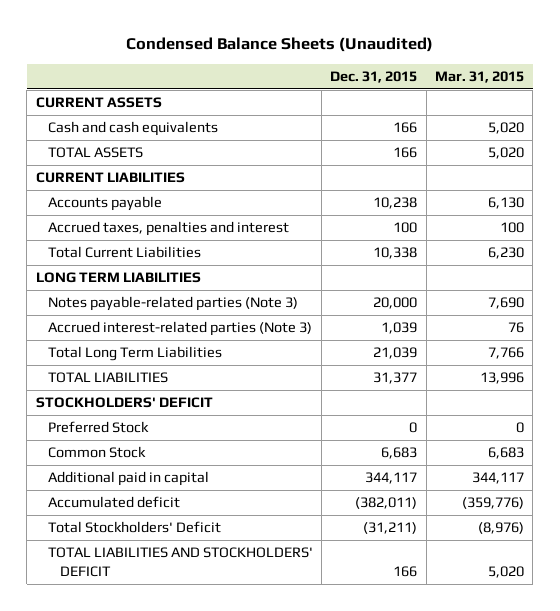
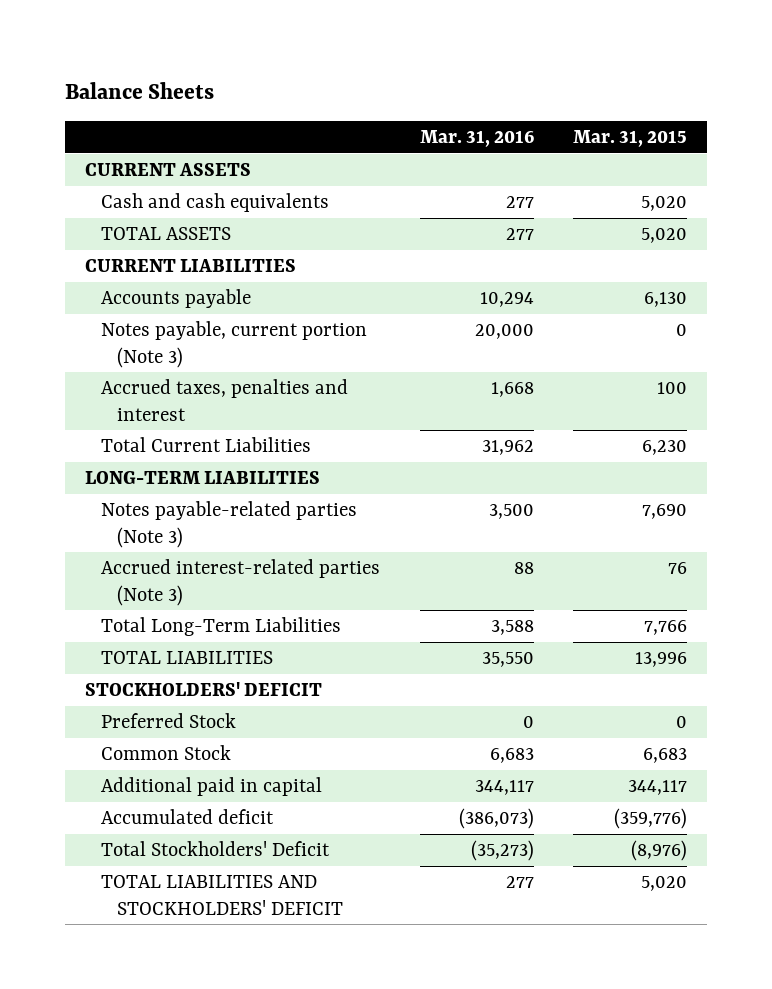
[125,37,433,53] Condensed Balance Sheets (Unaudited) -> [65,81,215,99] Balance Sheets
[330,70,418,83] Dec. 31, 2015 -> none
none -> [419,129,534,147] Mar. 31, 2016
none -> [101,321,368,368] Notes payable, current portion (Note 3)
[35,272,201,284] LONG TERM LIABILITIES -> [85,471,321,485] LONG-TERM LIABILITIES
[47,346,222,362] Total Long Term Liabilities -> [101,617,342,637] Total Long-Term Liabilities

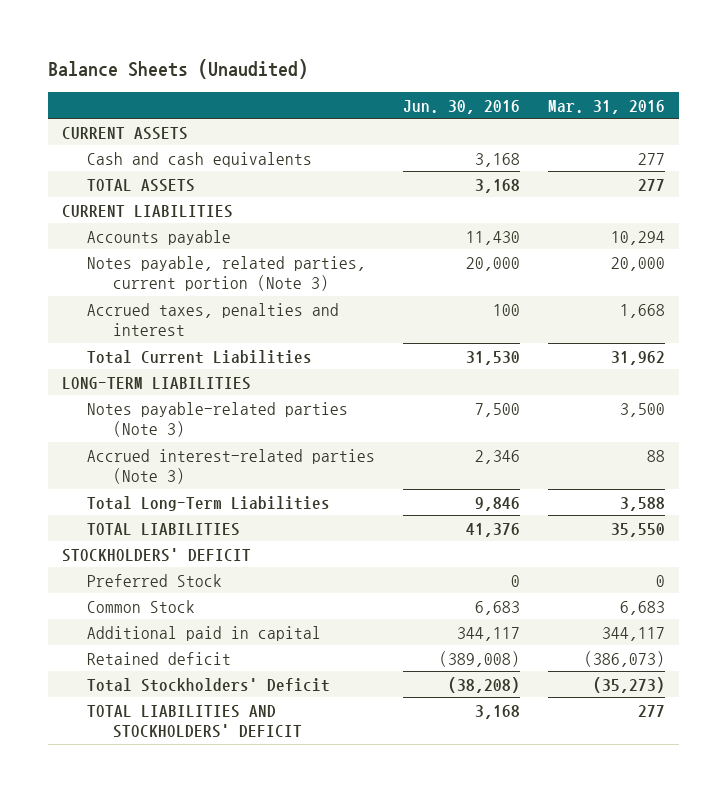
[65,81,215,99] Balance Sheets -> [48,58,309,79] Balance Sheets (Unaudited)
[573,129,688,147] Mar. 31, 2015 -> none
none -> [403,99,521,114] Jun. 30, 2016
[101,321,368,368] Notes payable, current portion (Note 3) -> [87,255,367,292] Notes payable, related parties, current portion (Note 3)
[101,809,275,825] Accumulated deficit -> [87,651,232,665] Retained deficit

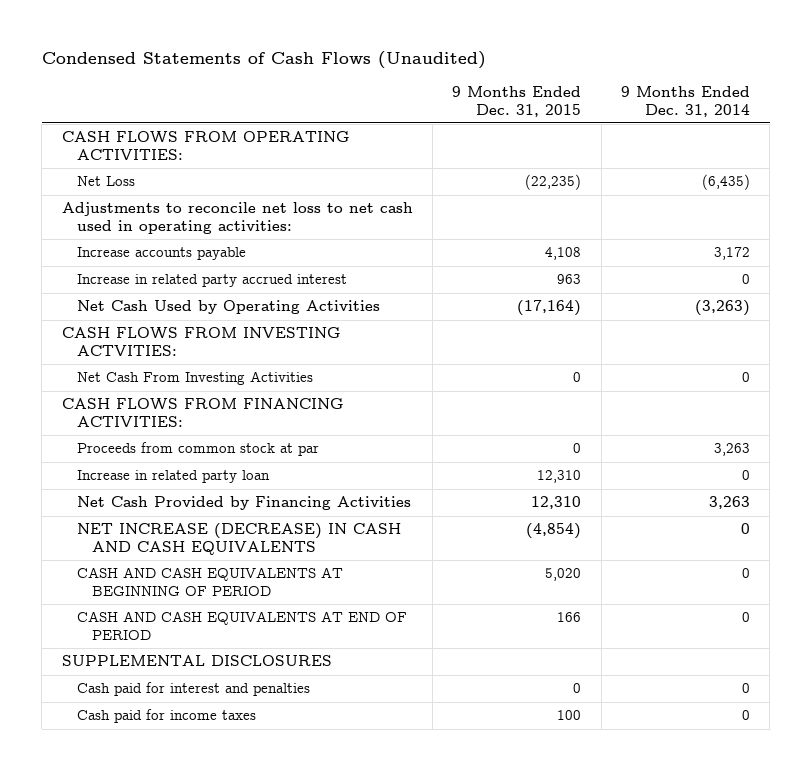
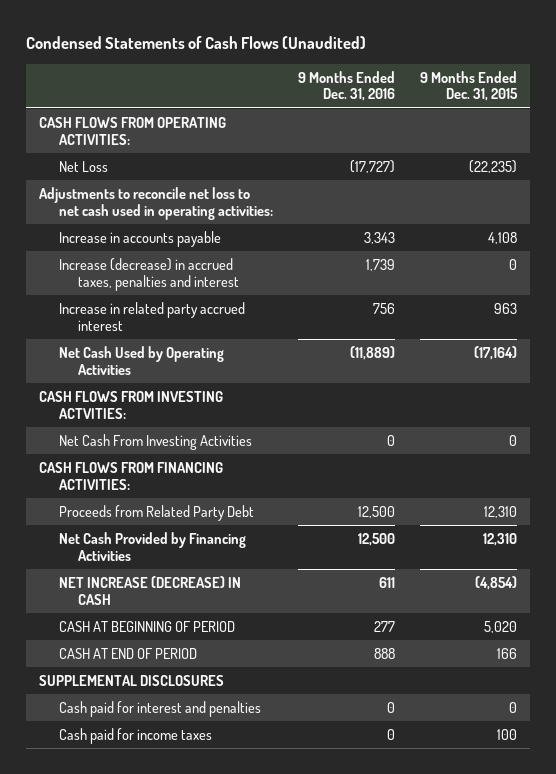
[621,85,751,117] 9 Months Ended Dec. 31, 2014 -> none
none -> [297,70,395,102] 9 Months Ended Dec. 31, 2016
[76,247,246,261] Increase accounts payable -> [58,230,221,247] Increase in accounts payable
none -> [58,257,240,291] Increase (decrease) in accrued taxes, penalties and interest
[76,442,319,457] Proceeds from common stock at par -> none
[76,470,270,484] Increase in related party loan -> [58,504,254,521] Proceeds from Related Party Debt
[76,523,401,556] NET INCREASE (DECREASE) IN CASH AND CASH EQUIVALENTS -> [58,575,241,605] NET INCREASE (DECREASE) IN CASH
[76,567,343,597] CASH AND CASH EQUIVALENTS AT BEGINNING OF PERIOD -> [58,620,235,632] CASH AT BEGINNING OF PERIOD
[76,611,407,641] CASH AND CASH EQUIVALENTS AT END OF PERIOD -> [58,647,197,659] CASH AT END OF PERIOD

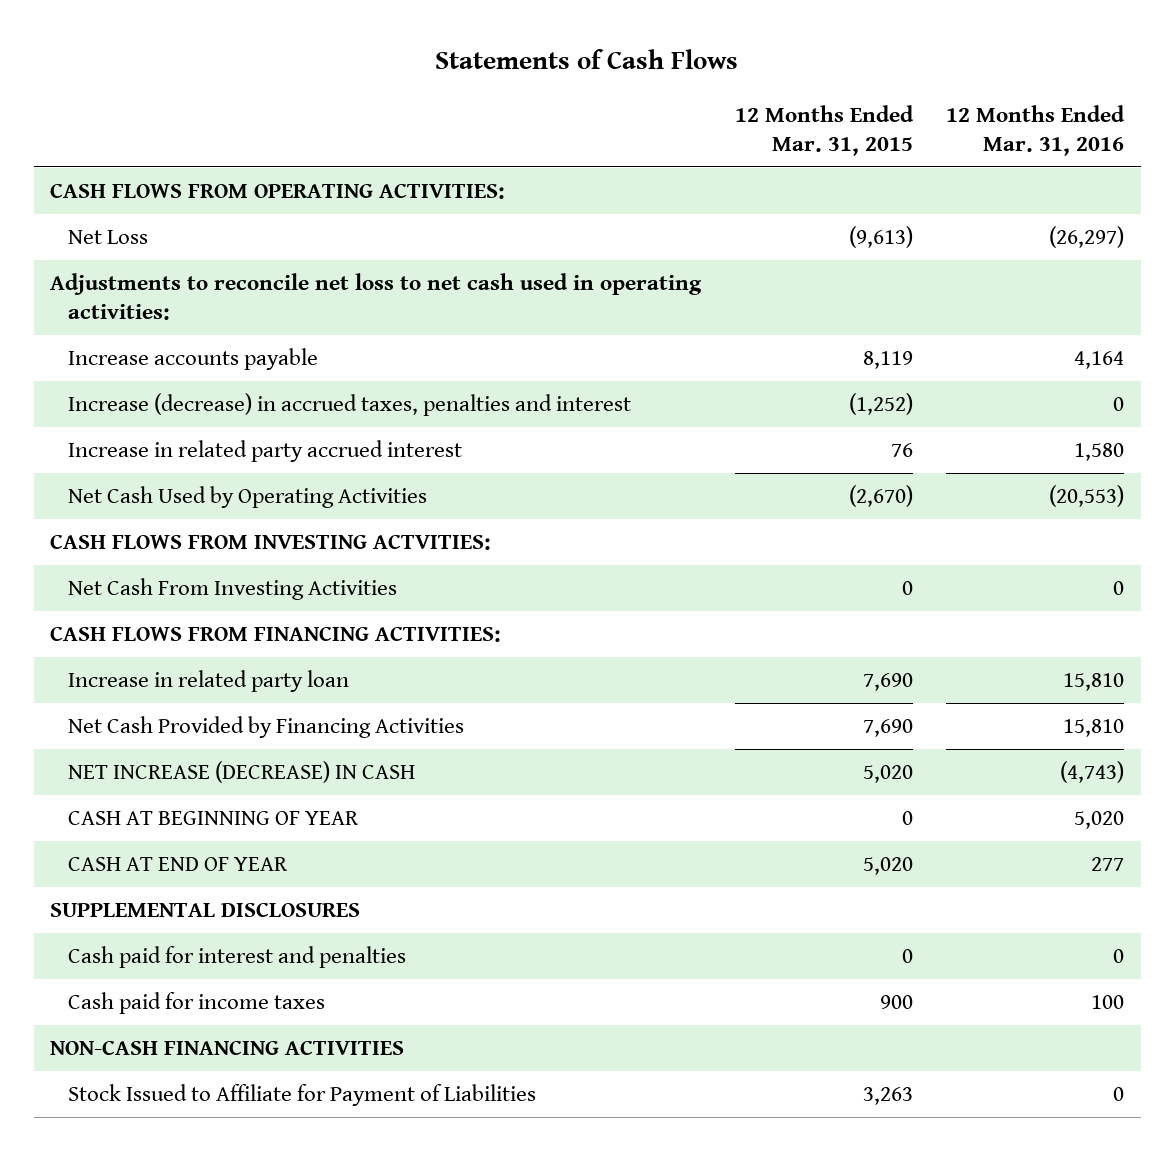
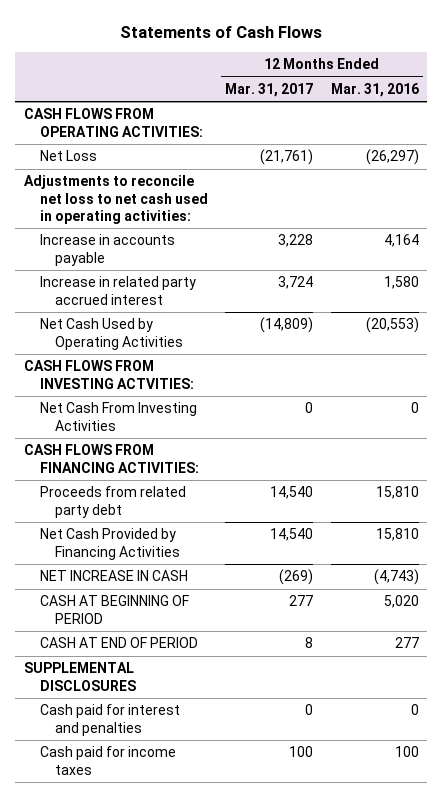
[734,104,914,157] 12 Months Ended Mar. 31, 2015 -> none
none -> [225,82,314,97] Mar. 31, 2017
[67,392,631,416] Increase (decrease) in accrued taxes, penalties and interest -> none
[67,347,318,370] Increase accounts payable -> [39,234,175,266] Increase in accounts payable
[67,669,349,692] Increase in related party loan -> [39,486,186,518] Proceeds from related party debt
[67,760,415,783] NET INCREASE (DECREASE) IN CASH -> [39,570,188,582] NET INCREASE IN CASH
[67,810,359,825] CASH AT BEGINNING OF YEAR -> [39,595,189,624] CASH AT BEGINNING OF PERIOD
[67,856,288,871] CASH AT END OF YEAR -> [39,637,198,649] CASH AT END OF PERIOD
[50,1039,405,1055] NON-CASH FINANCING ACTIVITIES -> none
[67,1083,536,1106] Stock Issued to Affiliate for Payment of Liabilities -> none

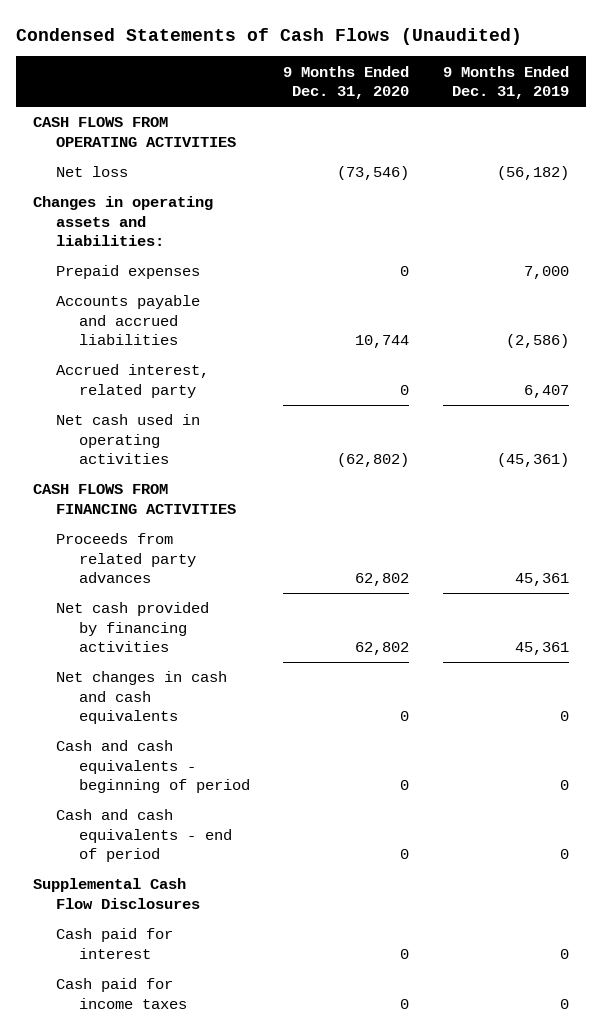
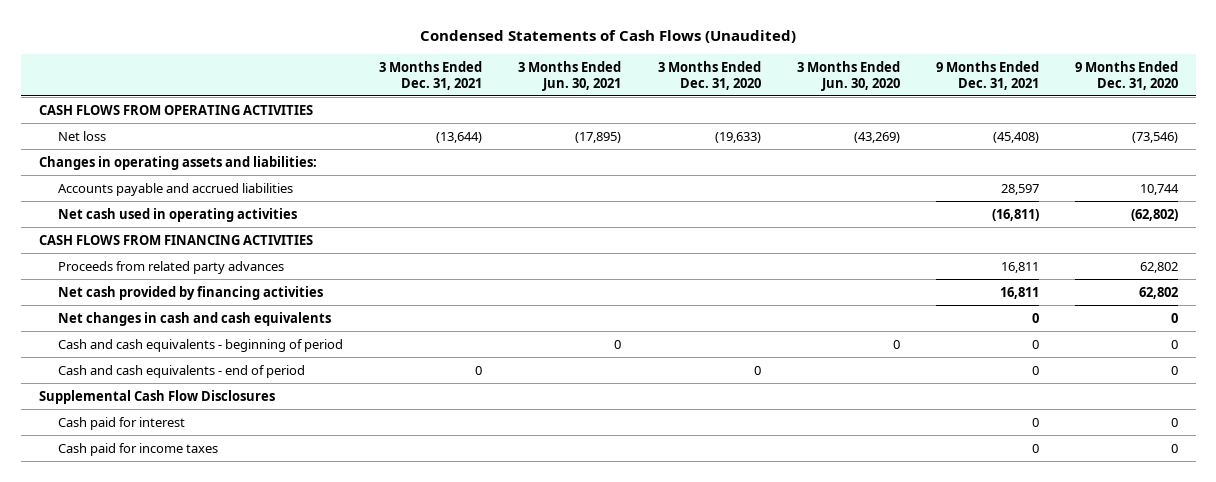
[442,65,569,100] 9 Months Ended Dec. 31, 2019 -> none
none -> [379,61,483,90] 3 Months Ended Dec. 31, 2021
none -> [518,61,622,91] 3 Months Ended Jun. 30, 2021
none -> [657,61,761,90] 3 Months Ended Dec. 31, 2020
none -> [796,61,900,91] 3 Months Ended Jun. 30, 2020
none -> [935,61,1039,90] 9 Months Ended Dec. 31, 2021
[55,265,200,280] Prepaid expenses -> none
[55,364,209,398] Accrued interest, related party -> none

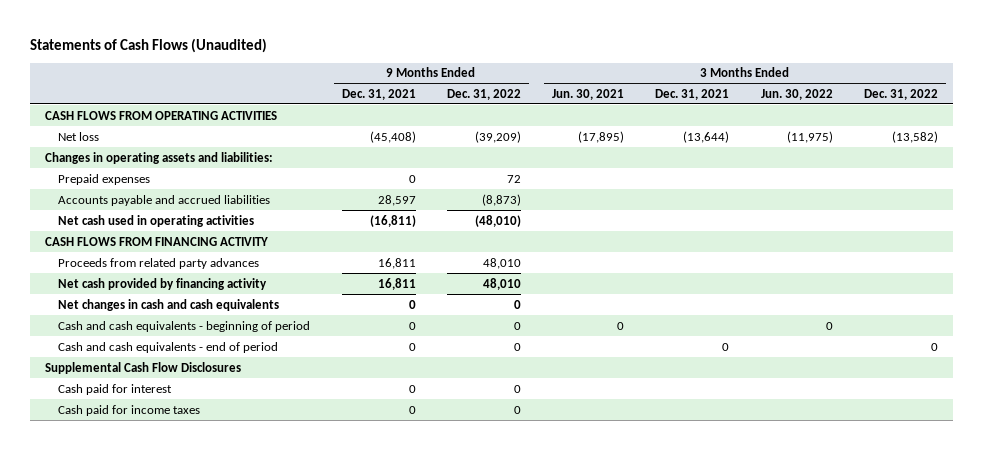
[420,30,797,44] Condensed Statements of Cash Flows (Unaudited) -> [29,37,267,53] Statements of Cash Flows (Unaudited)
[657,61,761,90] 3 Months Ended Dec. 31, 2020 -> none
[796,61,900,91] 3 Months Ended Jun. 30, 2020 -> none
[1074,61,1178,90] 9 Months Ended Dec. 31, 2020 -> none
none -> [446,88,521,100] Dec. 31, 2022
none -> [760,88,833,100] Jun. 30, 2022
none -> [863,88,938,100] Dec. 31, 2022
none -> [58,173,151,185] Prepaid expenses
[38,234,313,245] CASH FLOWS FROM FINANCING ACTIVITIES -> [45,236,269,246] CASH FLOWS FROM FINANCING ACTIVITY
[58,285,324,300] Net cash provided by financing activities -> [58,277,268,290] Net cash provided by financing activity

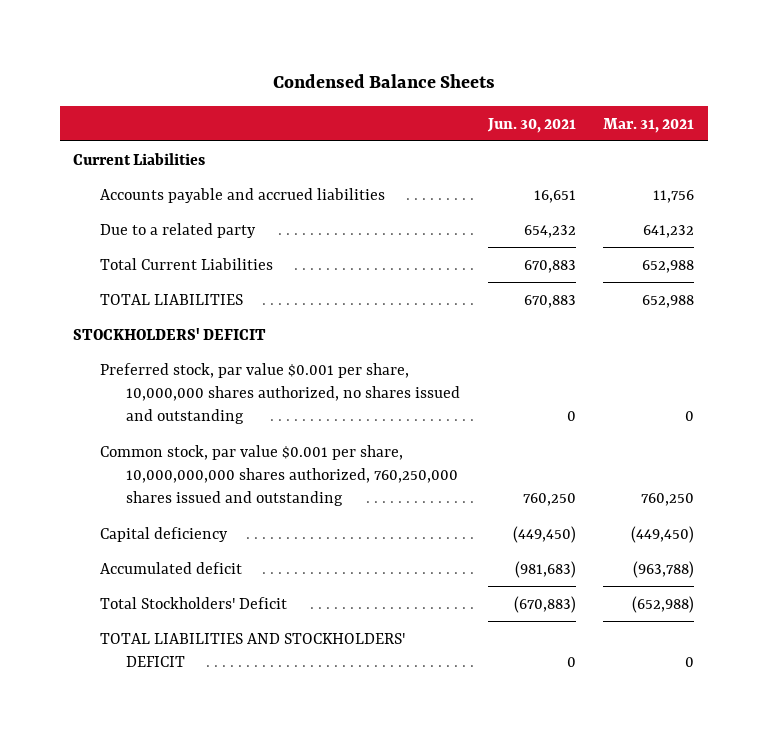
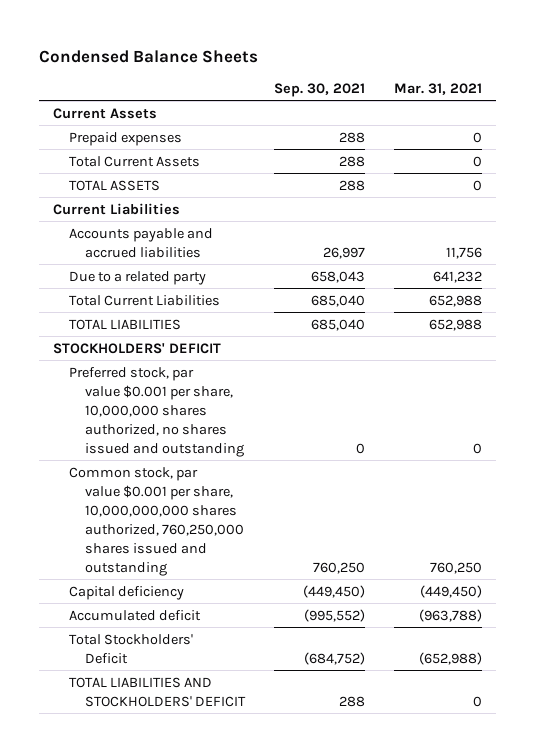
[486,117,576,133] Jun. 30, 2021 -> none
none -> [274,83,366,98] Sep. 30, 2021
none -> [53,107,158,119] Current Assets
none -> [69,131,183,146] Prepaid expenses
none -> [69,155,201,167] Total Current Assets
none -> [69,179,161,191] TOTAL ASSETS

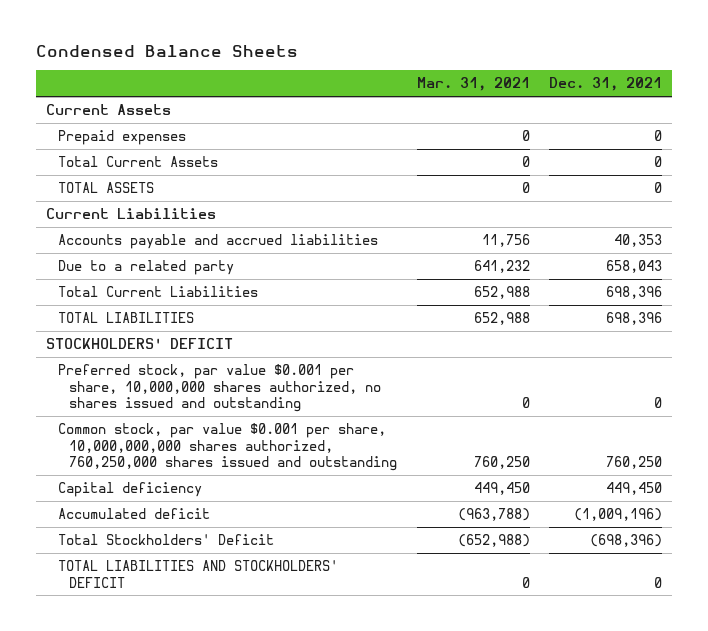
[274,83,366,98] Sep. 30, 2021 -> none
none -> [549,77,663,92] Dec. 31, 2021
[419,584,482,598] (449,450) -> [473,481,530,495] 449,450

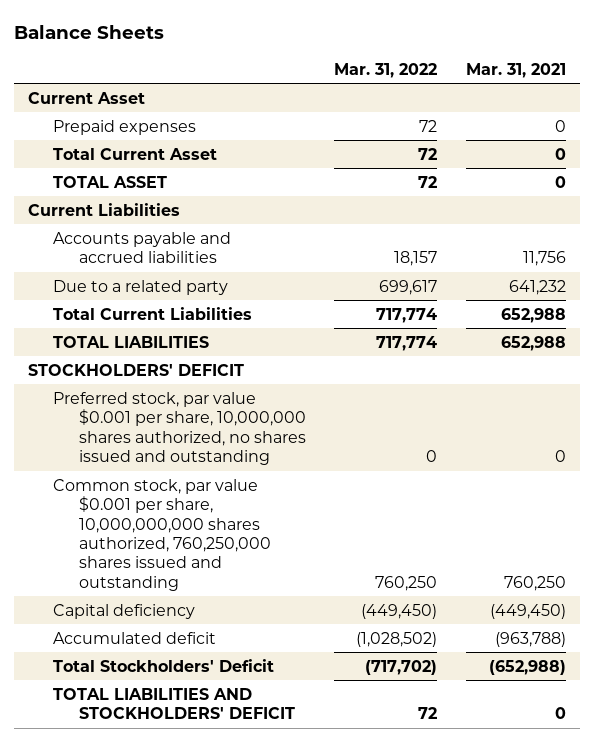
[36,44,299,57] Condensed Balance Sheets -> [14,24,165,39] Balance Sheets
[549,77,663,92] Dec. 31, 2021 -> none
none -> [334,62,438,78] Mar. 31, 2022
[46,103,172,115] Current Assets -> [28,91,146,104] Current Asset
[57,155,218,167] Total Current Assets -> [53,147,218,160] Total Current Asset
[57,181,154,193] TOTAL ASSETS -> [53,175,168,188] TOTAL ASSET
[473,481,530,495] 449,450 -> [489,603,566,619] (449,450)

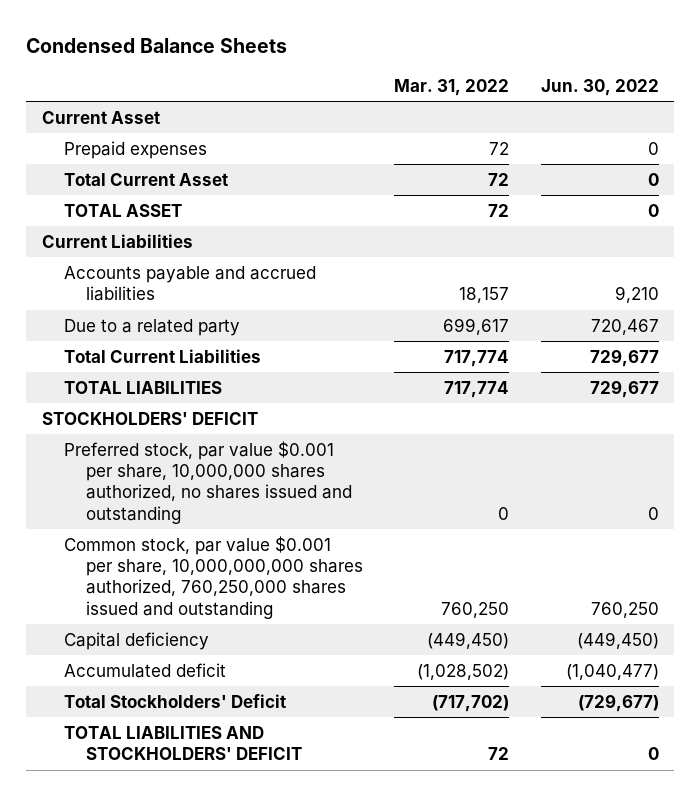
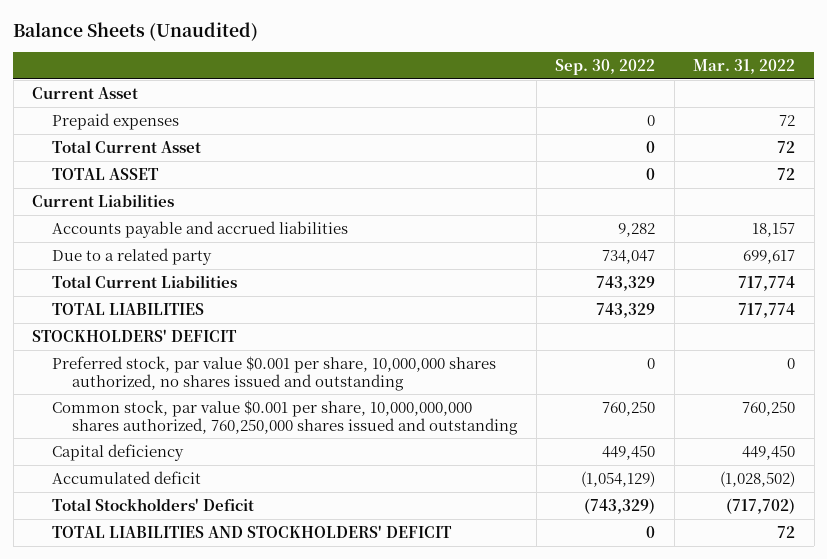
[26,37,288,53] Condensed Balance Sheets -> [13,21,259,41] Balance Sheets (Unaudited)
[540,78,659,96] Jun. 30, 2022 -> none
none -> [555,58,656,75] Sep. 30, 2022
[427,631,510,649] (449,450) -> [742,444,796,460] 449,450

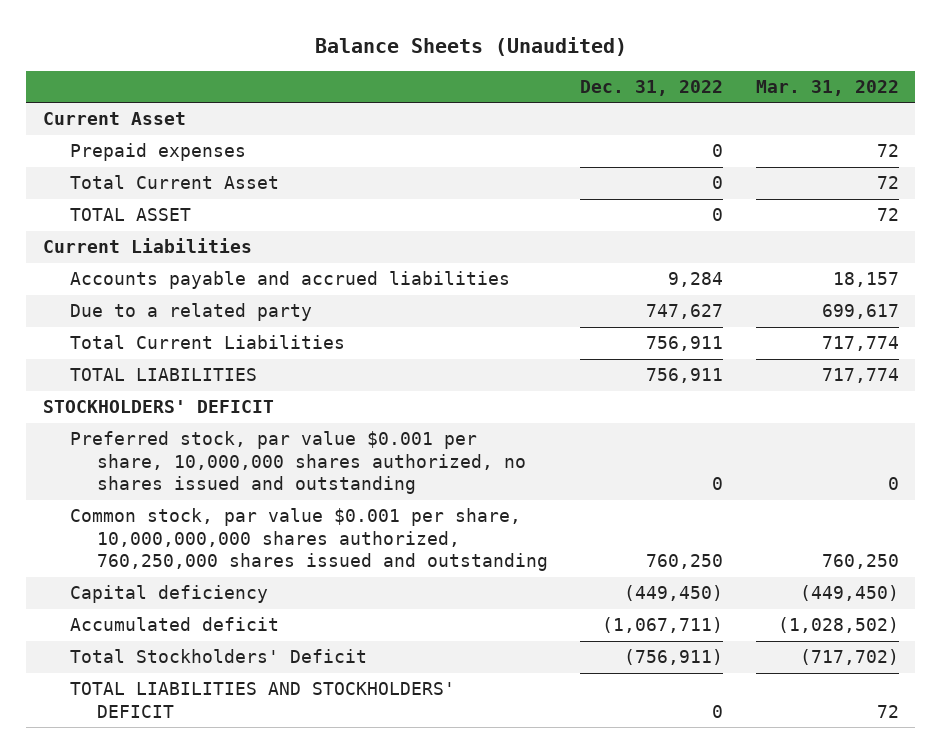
[555,58,656,75] Sep. 30, 2022 -> none
none -> [580,79,724,96] Dec. 31, 2022
[742,444,796,460] 449,450 -> [799,585,899,602] (449,450)

